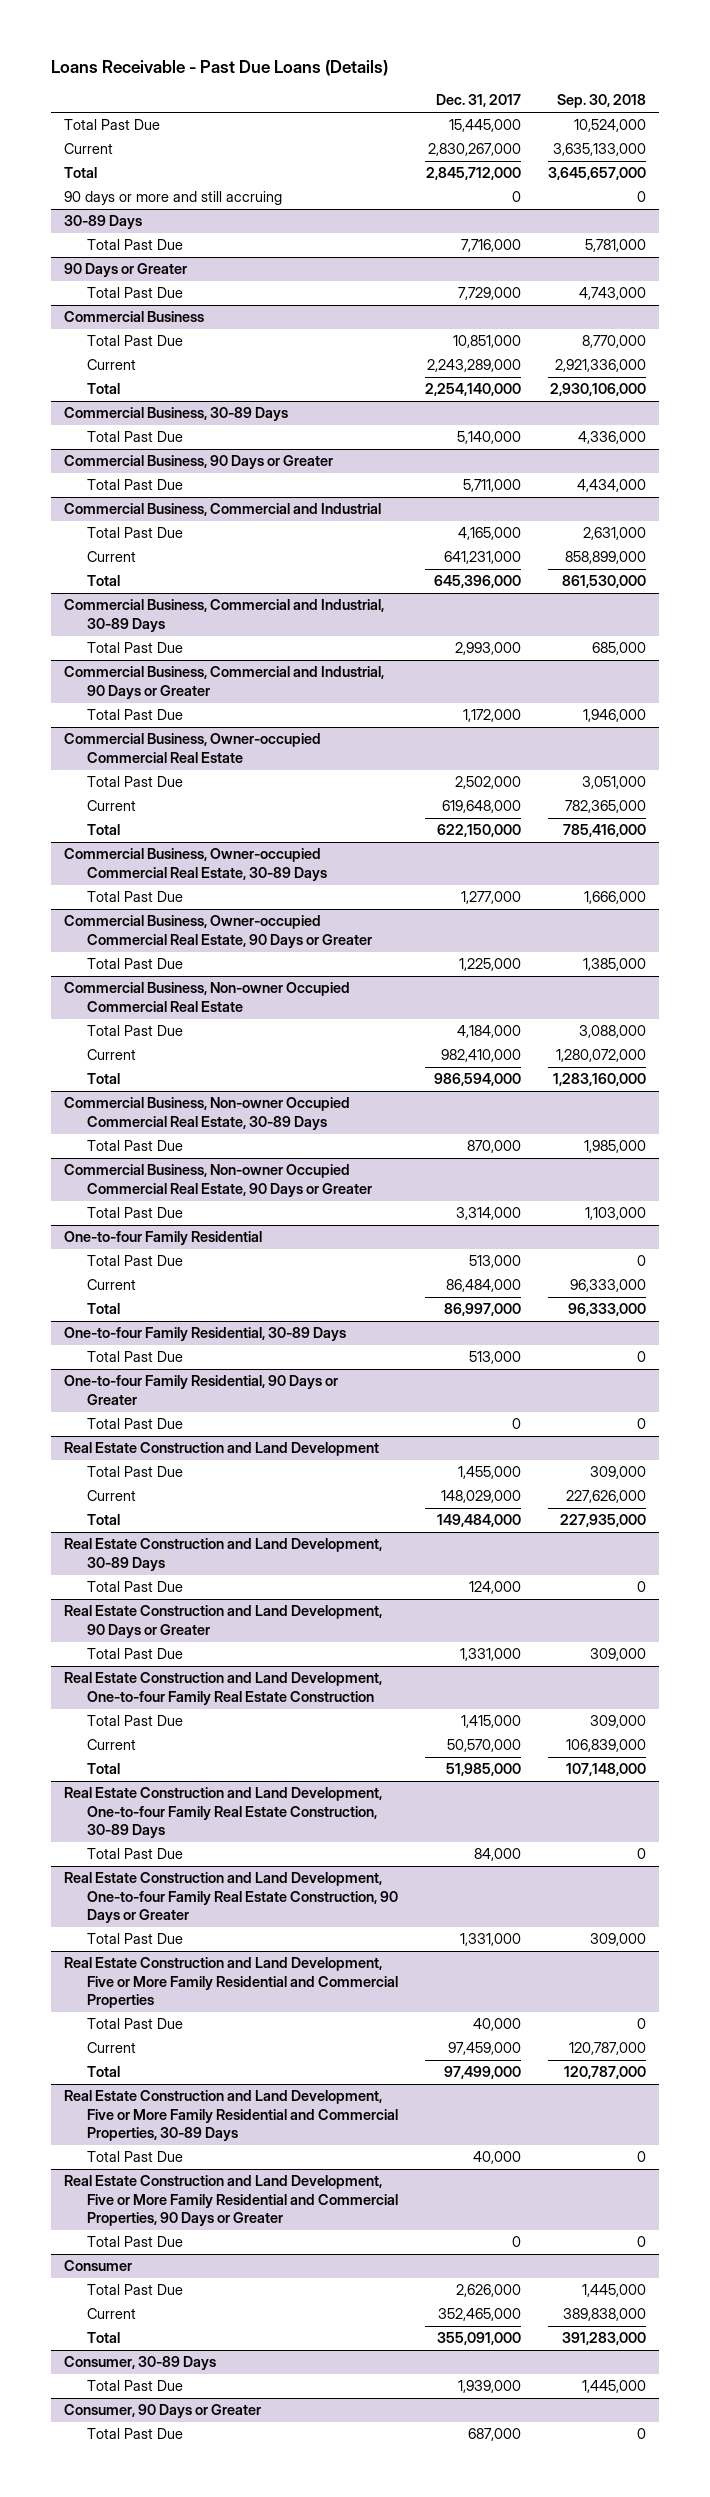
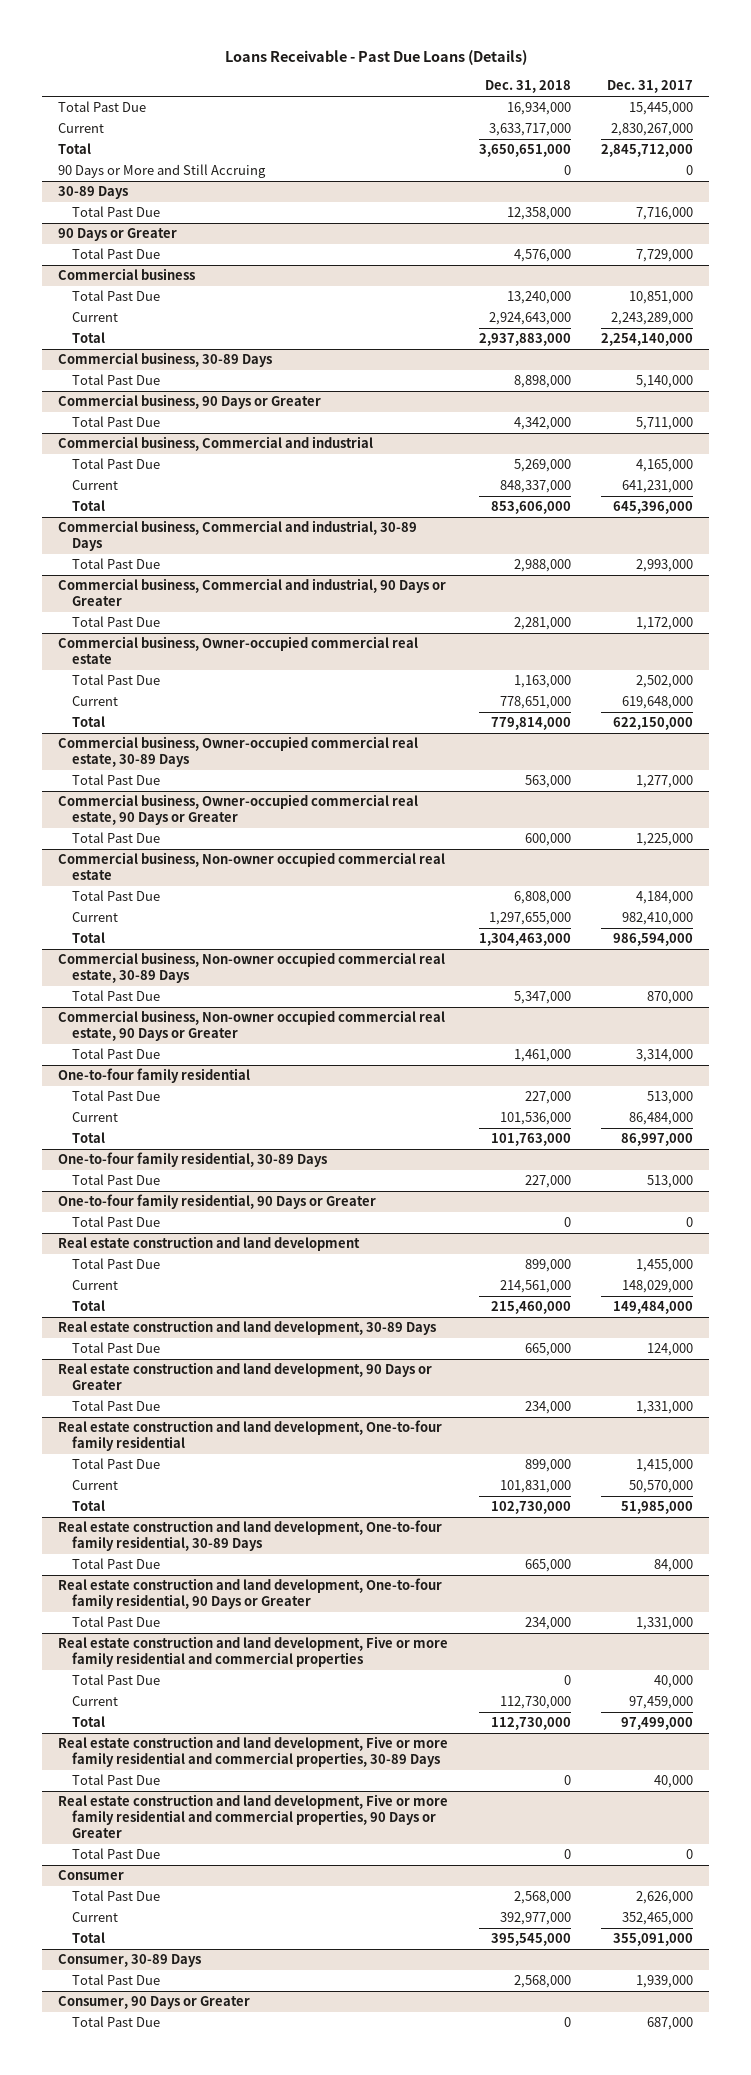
[556,94,646,109] Sep. 30, 2018 -> none
none -> [484,80,571,94] Dec. 31, 2018
[64,191,283,206] 90 days or more and still accruing -> [57,164,266,179] 90 Days or More and Still Accruing
[64,311,205,323] Commercial Business -> [57,268,195,281] Commercial business
[64,407,289,422] Commercial Business, 30-89 Days -> [57,352,272,368] Commercial business, 30-89 Days
[64,455,334,470] Commercial Business, 90 Days or Greater -> [57,394,321,410] Commercial business, 90 Days or Greater
[64,503,382,517] Commercial Business, Commercial and Industrial -> [57,436,373,452] Commercial business, Commercial and industrial
[64,599,385,632] Commercial Business, Commercial and Industrial, 30-89 Days -> [57,520,417,552] Commercial business, Commercial and industrial, 30-89 Days
[64,666,385,699] Commercial Business, Commercial and Industrial, 90 Days or Greater -> [57,578,446,607] Commercial business, Commercial and industrial, 90 Days or Greater
[64,733,322,763] Commercial Business, Owner-occupied Commercial Real Estate -> [57,636,418,665] Commercial business, Owner-occupied commercial real estate
[64,848,327,881] Commercial Business, Owner-occupied Commercial Real Estate, 30-89 Days -> [57,736,418,768] Commercial business, Owner-occupied commercial real estate, 30-89 Days
[64,915,372,948] Commercial Business, Owner-occupied Commercial Real Estate, 90 Days or Greater -> [57,794,418,826] Commercial business, Owner-occupied commercial real estate, 90 Days or Greater
[64,982,351,1012] Commercial Business, Non-owner Occupied Commercial Real Estate -> [57,852,445,881] Commercial business, Non-owner occupied commercial real estate
[64,1097,351,1130] Commercial Business, Non-owner Occupied Commercial Real Estate, 30-89 Days -> [57,952,445,984] Commercial business, Non-owner occupied commercial real estate, 30-89 Days
[64,1164,372,1197] Commercial Business, Non-owner Occupied Commercial Real Estate, 90 Days or Greater -> [57,1010,445,1042] Commercial business, Non-owner occupied commercial real estate, 90 Days or Greater
[64,1231,263,1246] One-to-four Family Residential -> [57,1068,250,1084] One-to-four family residential
[64,1327,347,1342] One-to-four Family Residential, 30-89 Days -> [57,1152,327,1168] One-to-four family residential, 30-89 Days
[64,1375,339,1405] One-to-four Family Residential, 90 Days or Greater -> [57,1194,376,1210] One-to-four family residential, 90 Days or Greater
[64,1442,380,1457] Real Estate Construction and Land Development -> [57,1236,360,1252] Real estate construction and land development
[64,1538,383,1571] Real Estate Construction and Land Development, 30-89 Days -> [57,1320,436,1336] Real estate construction and land development, 30-89 Days
[64,1605,383,1638] Real Estate Construction and Land Development, 90 Days or Greater -> [57,1362,432,1391] Real estate construction and land development, 90 Days or Greater
[64,1672,383,1705] Real Estate Construction and Land Development, One-to-four Family Real Estate Construction -> [57,1420,442,1452] Real estate construction and land development, One-to-four family residential
[64,1787,383,1839] Real Estate Construction and Land Development, One-to-four Family Real Estate Construction, 30-89 Days -> [57,1520,442,1552] Real estate construction and land development, One-to-four family residential, 30-89 Days
[64,1872,398,1924] Real Estate Construction and Land Development, One-to-four Family Real Estate Construction, 90 Days or Greater -> [57,1578,442,1610] Real estate construction and land development, One-to-four family residential, 90 Days or Greater
[64,1957,398,2009] Real Estate Construction and Land Development, Five or More Family Residential and Commercial Properties -> [57,1636,448,1668] Real estate construction and land development, Five or more family residential and commercial properties
[64,2090,398,2142] Real Estate Construction and Land Development, Five or More Family Residential and Commercial Properties, 30-89 Days -> [57,1736,448,1768] Real estate construction and land development, Five or more family residential and commercial properties, 30-89 Days
[64,2175,398,2227] Real Estate Construction and Land Development, Five or More Family Residential and Commercial Properties, 90 Days or Greater -> [57,1794,448,1839] Real estate construction and land development, Five or more family residential and commercial properties, 90 Days or Greater

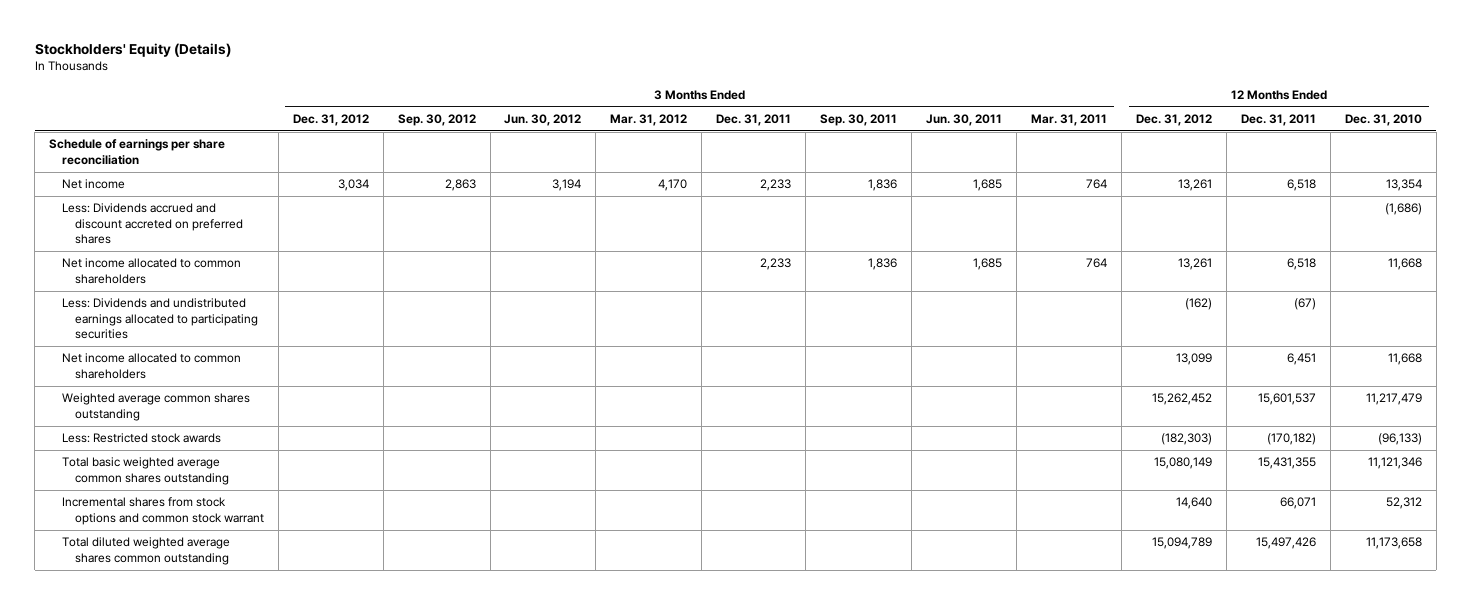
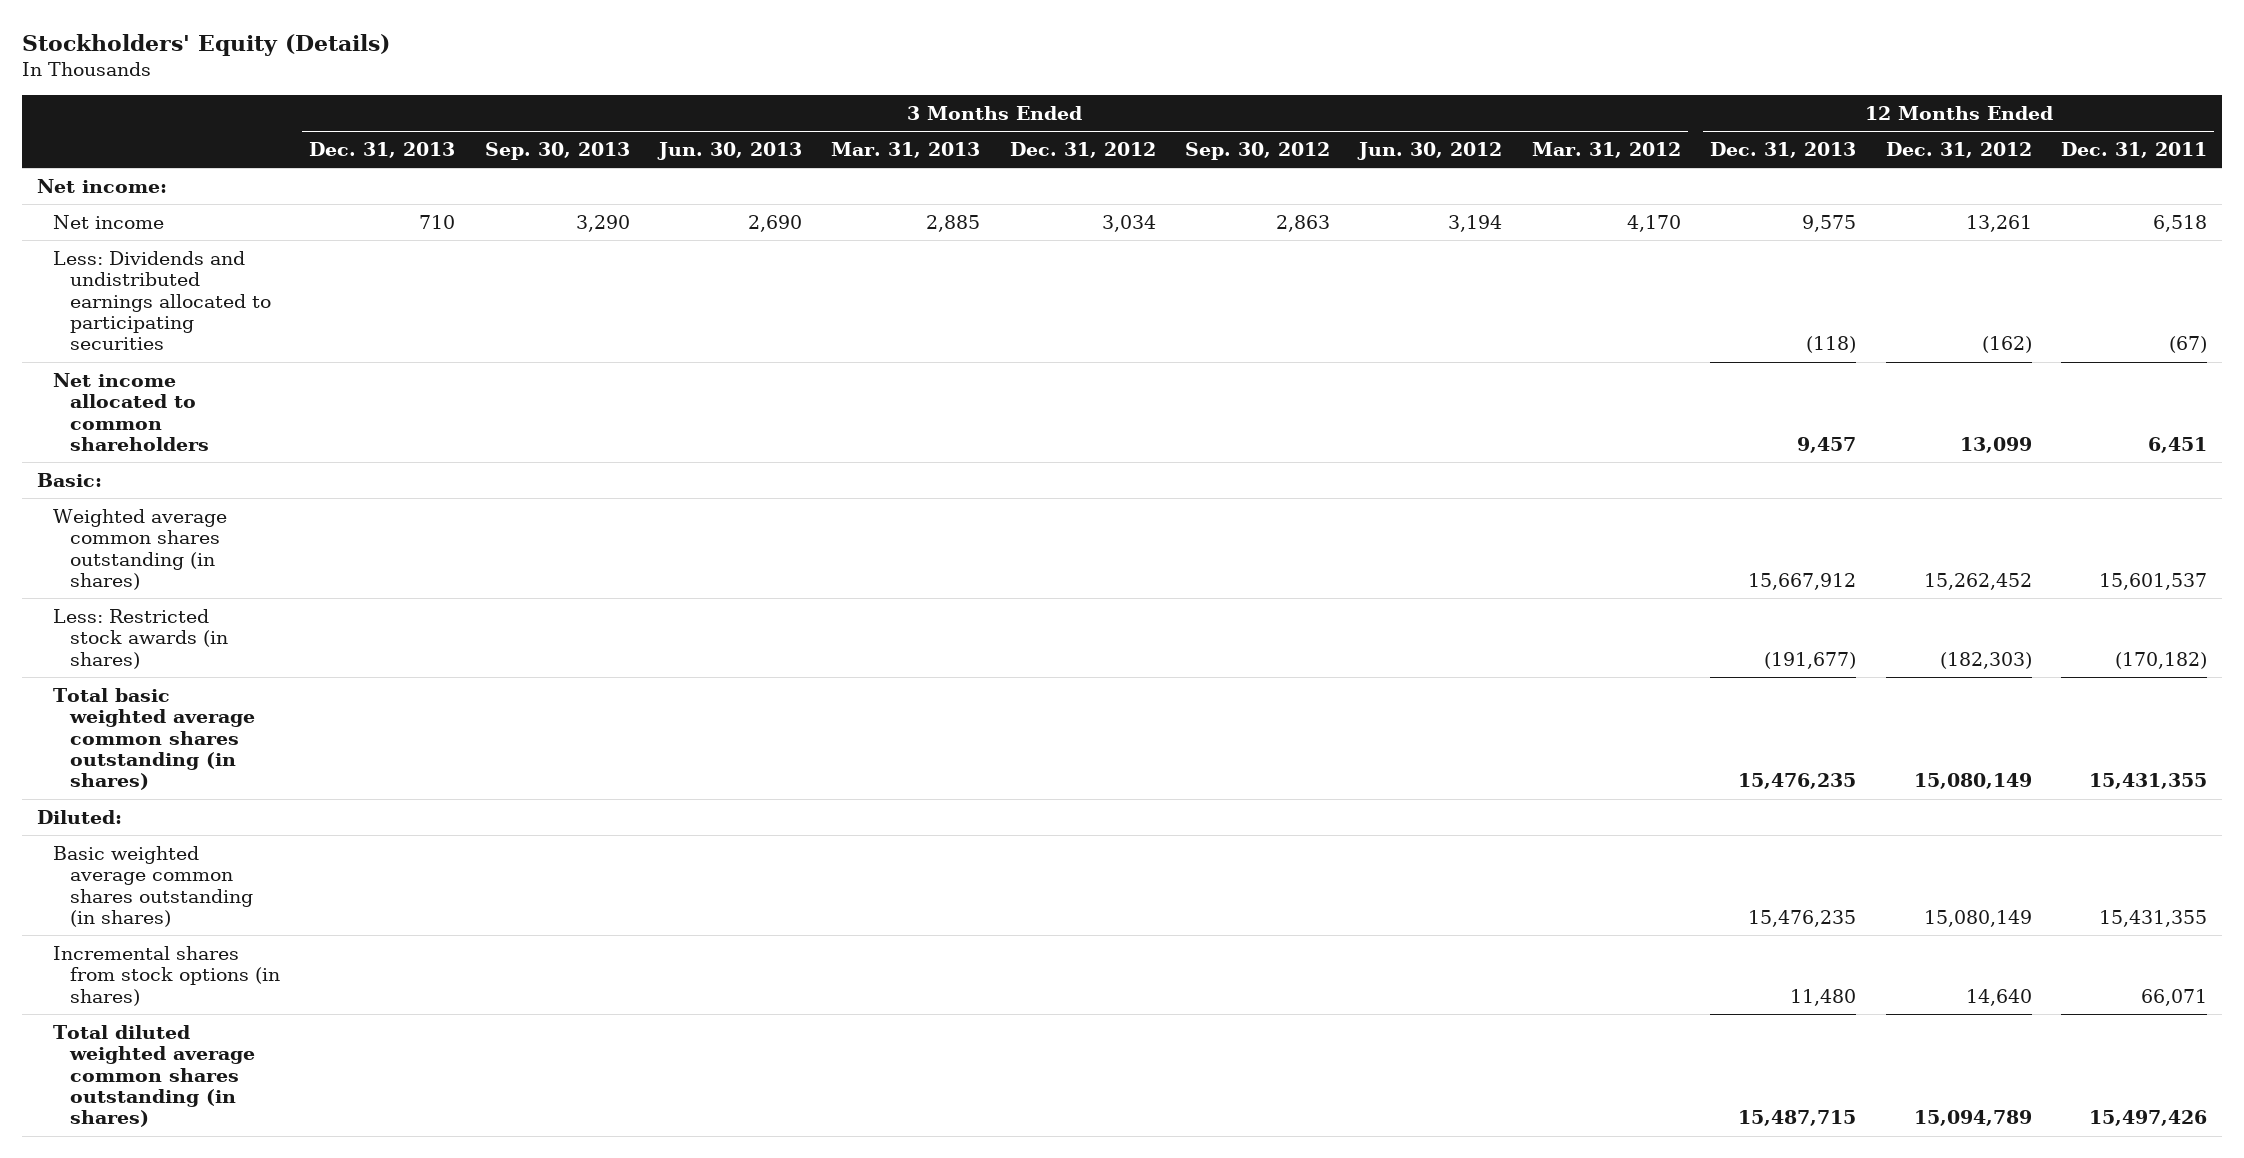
[716,113,792,126] Dec. 31, 2011 -> none
[820,113,898,126] Sep. 30, 2011 -> none
[926,113,1003,126] Jun. 30, 2011 -> none
[1030,113,1107,126] Mar. 31, 2011 -> none
[1344,113,1422,126] Dec. 31, 2010 -> none
none -> [309,141,456,158] Dec. 31, 2013
none -> [484,141,630,160] Sep. 30, 2013
none -> [656,141,802,160] Jun. 30, 2013
none -> [831,141,981,158] Mar. 31, 2013
none -> [1710,141,1857,158] Dec. 31, 2013
[49,139,226,165] Schedule of earnings per share reconciliation -> none
none -> [37,178,168,193] Net income:
[62,203,243,245] Less: Dividends accrued and discount accreted on preferred shares -> none
[62,258,242,284] Net income allocated to common shareholders -> none
none -> [37,472,103,487] Basic:
[62,393,251,421] Weighted average common shares outstanding -> [53,508,228,591] Weighted average common shares outstanding (in shares)
[62,433,222,444] Less: Restricted stock awards -> [53,608,228,669] Less: Restricted stock awards (in shares)
[62,457,229,485] Total basic weighted average common shares outstanding -> [53,687,255,791] Total basic weighted average common shares outstanding (in shares)
none -> [37,809,123,824] Diluted:
none -> [53,845,253,928] Basic weighted average common shares outstanding (in shares)
[62,497,264,525] Incremental shares from stock options and common stock warrant -> [53,945,280,1006] Incremental shares from stock options (in shares)
[62,537,231,565] Total diluted weighted average shares common outstanding -> [53,1024,255,1128] Total diluted weighted average common shares outstanding (in shares)

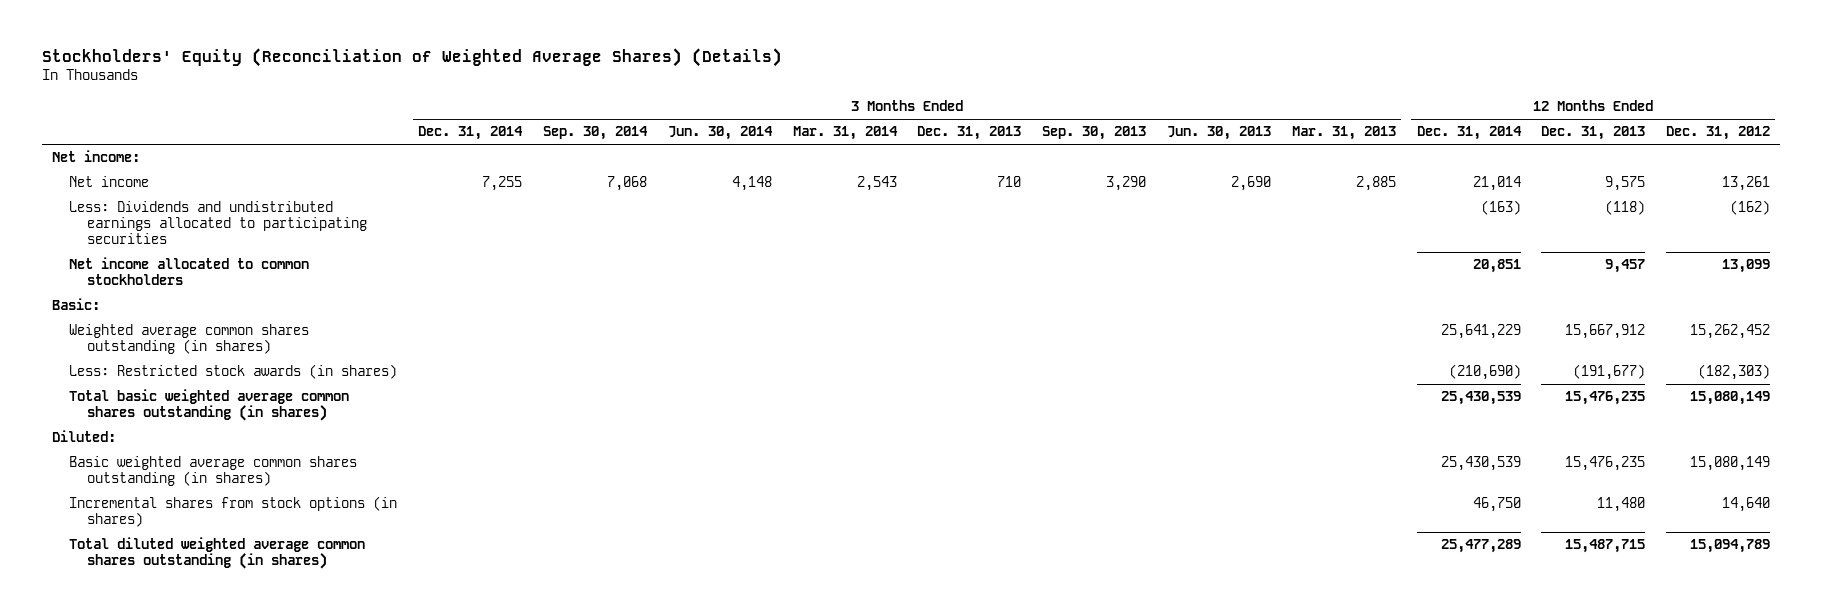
[22,34,391,57] Stockholders' Equity (Details) -> [41,48,782,68] Stockholders' Equity (Reconciliation of Weighted Average Shares) (Details)
[1009,141,1156,158] Dec. 31, 2012 -> none
[1185,141,1331,160] Sep. 30, 2012 -> none
[1357,141,1503,160] Jun. 30, 2012 -> none
[1531,141,1681,158] Mar. 31, 2012 -> none
[2061,141,2208,158] Dec. 31, 2011 -> none
none -> [418,126,524,141] Dec. 31, 2014
none -> [542,126,648,141] Sep. 30, 2014
none -> [667,126,773,141] Jun. 30, 2014
none -> [792,126,898,141] Mar. 31, 2014
none -> [1416,126,1522,141] Dec. 31, 2014
[53,372,209,452] Net income allocated to common shareholders -> [69,257,310,286] Net income allocated to common stockholders

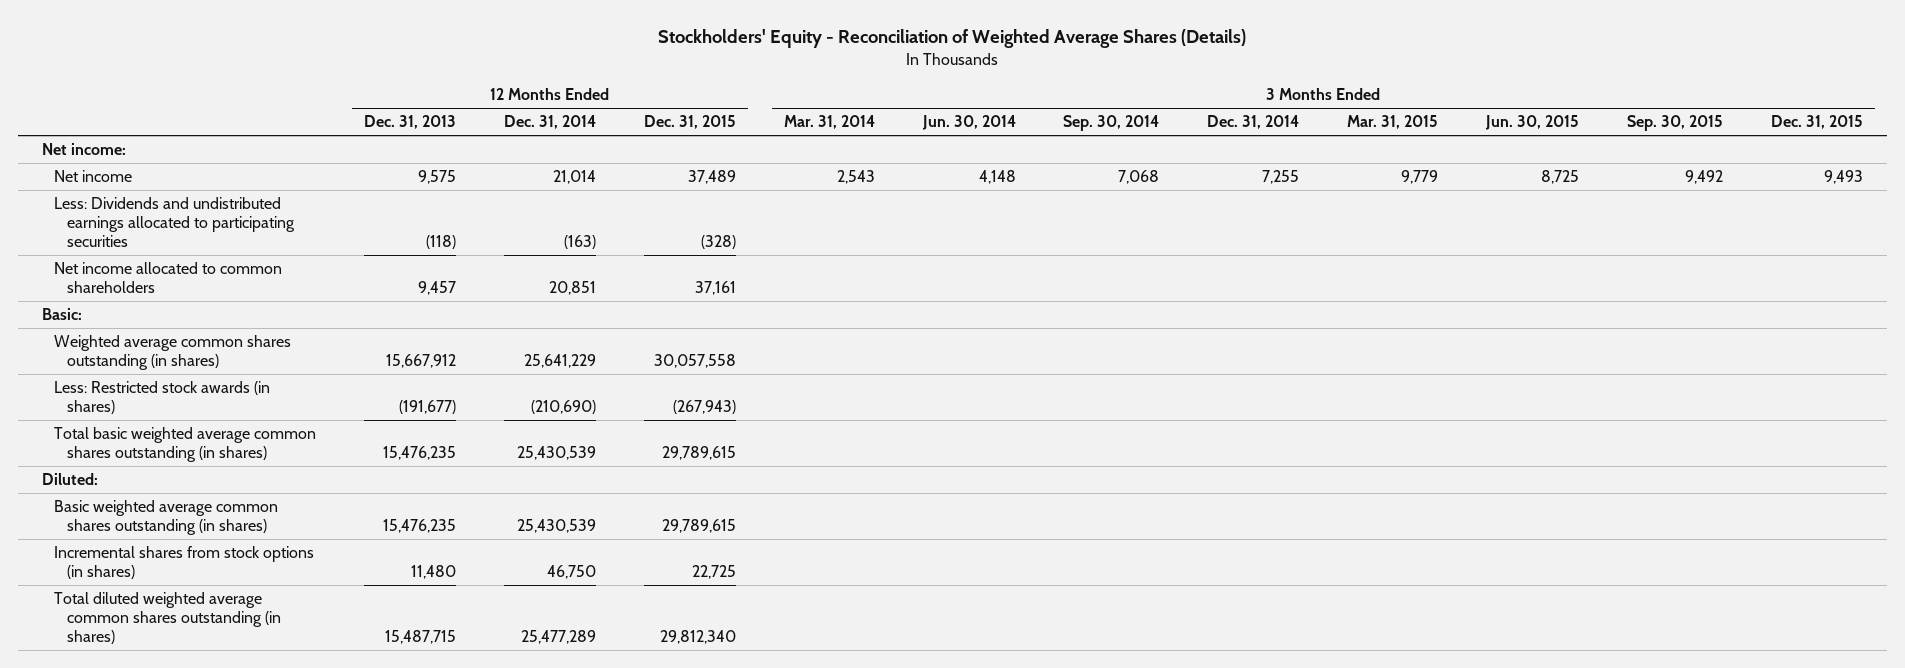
[41,48,782,68] Stockholders' Equity (Reconciliation of Weighted Average Shares) (Details) -> [658,29,1247,49] Stockholders' Equity - Reconciliation of Weighted Average Shares (Details)
[917,126,1022,141] Dec. 31, 2013 -> none
[1042,126,1147,141] Sep. 30, 2013 -> none
[1166,126,1271,141] Jun. 30, 2013 -> none
[1291,126,1396,141] Mar. 31, 2013 -> none
[1666,126,1771,141] Dec. 31, 2012 -> none
none -> [643,115,736,130] Dec. 31, 2015
none -> [1347,115,1439,130] Mar. 31, 2015
none -> [1485,115,1580,131] Jun. 30, 2015
none -> [1626,115,1723,132] Sep. 30, 2015
none -> [1770,115,1863,130] Dec. 31, 2015
[69,257,310,286] Net income allocated to common stockholders -> [54,262,283,294] Net income allocated to common shareholders

